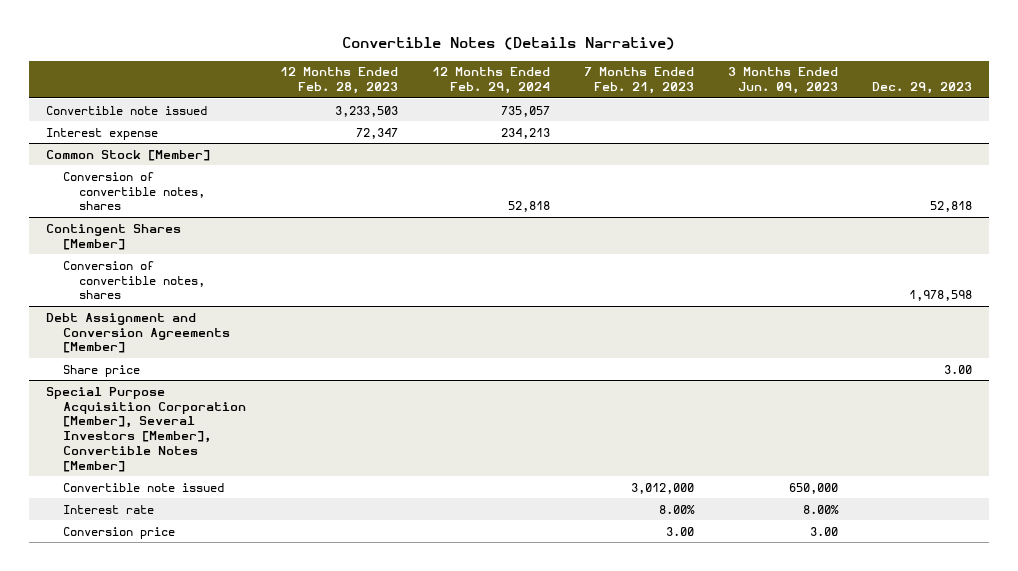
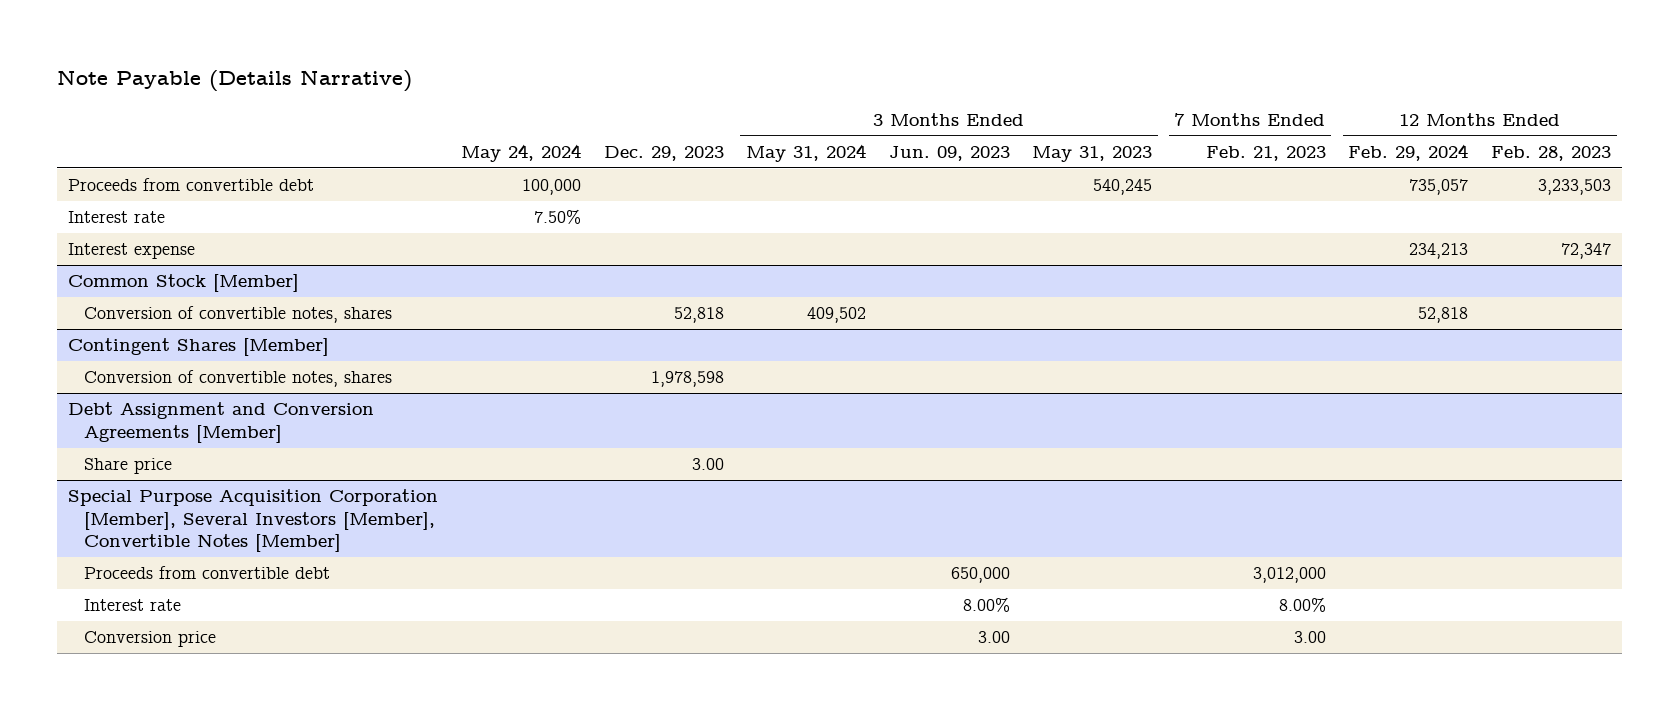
[342,37,676,51] Convertible Notes (Details Narrative) -> [57,70,413,93] Note Payable (Details Narrative)
none -> [461,144,582,163] May 24, 2024
none -> [746,144,867,163] May 31, 2024
none -> [1032,146,1153,163] May 31, 2023
[46,105,208,115] Convertible note issued -> [68,178,315,192] Proceeds from convertible debt
none -> [68,211,166,224] Interest rate
[62,482,224,492] Convertible note issued -> [84,566,331,580] Proceeds from convertible debt

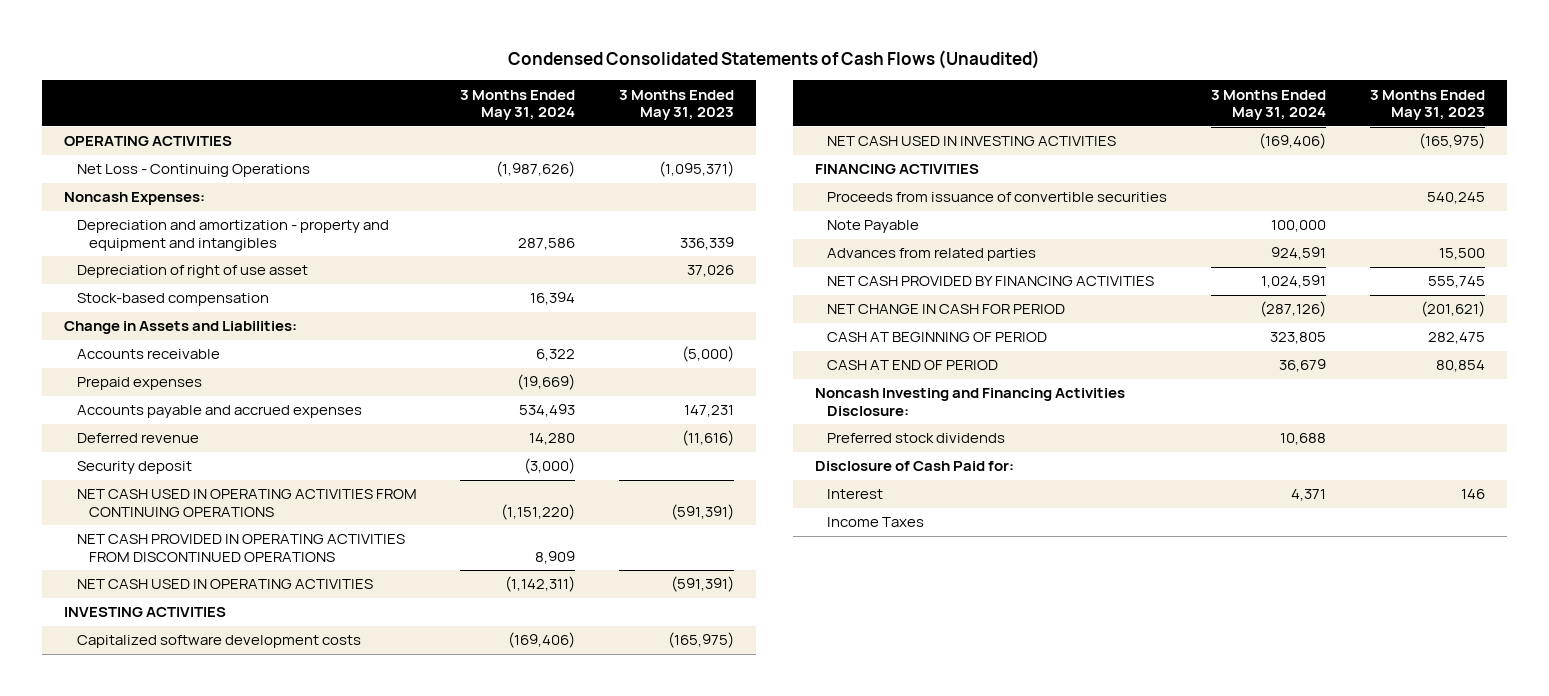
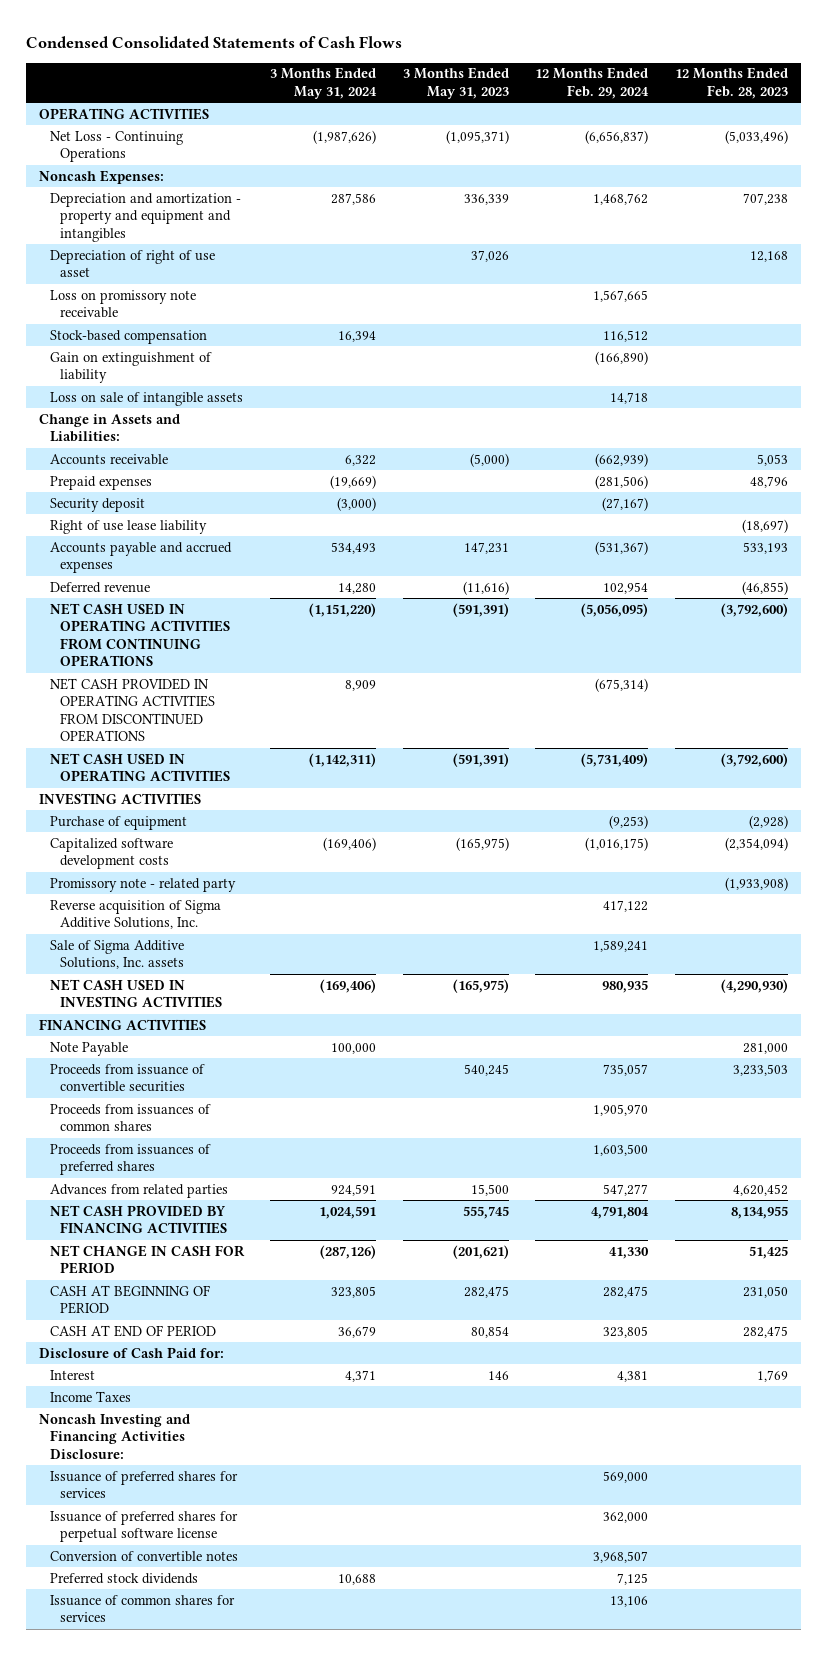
[508,50,1041,70] Condensed Consolidated Statements of Cash Flows (Unaudited) -> [26,36,403,49] Condensed Consolidated Statements of Cash Flows
none -> [535,67,650,99] 12 Months Ended Feb. 29, 2024
none -> [674,67,788,99] 12 Months Ended Feb. 28, 2023
none -> [49,289,196,319] Loss on promissory note receivable
none -> [49,351,212,384] Gain on extinguishment of liability
none -> [49,391,243,406] Loss on sale of intangible assets
[76,461,192,475] Security deposit -> [49,497,145,512] Security deposit
none -> [49,519,207,534] Right of use lease liability
none -> [49,815,187,830] Purchase of equipment
none -> [49,877,236,892] Promissory note - related party
none -> [49,899,221,930] Reverse acquisition of Sigma Additive Solutions, Inc.
none -> [49,939,185,970] Sale of Sigma Additive Solutions, Inc. assets
[827,192,1168,203] Proceeds from issuance of convertible securities -> [49,1063,205,1093] Proceeds from issuance of convertible securities
none -> [49,1103,211,1132] Proceeds from issuances of common shares
none -> [49,1143,211,1176] Proceeds from issuances of preferred shares
[814,388,1125,416] Noncash Investing and Financing Activities Disclosure: -> [39,1413,191,1459] Noncash Investing and Financing Activities Disclosure:
none -> [49,1470,238,1499] Issuance of preferred shares for services
none -> [49,1510,238,1543] Issuance of preferred shares for perpetual software license
none -> [49,1550,238,1562] Conversion of convertible notes
[827,433,1006,444] Preferred stock dividends -> [49,1572,198,1584] Preferred stock dividends
none -> [49,1594,235,1623] Issuance of common shares for services

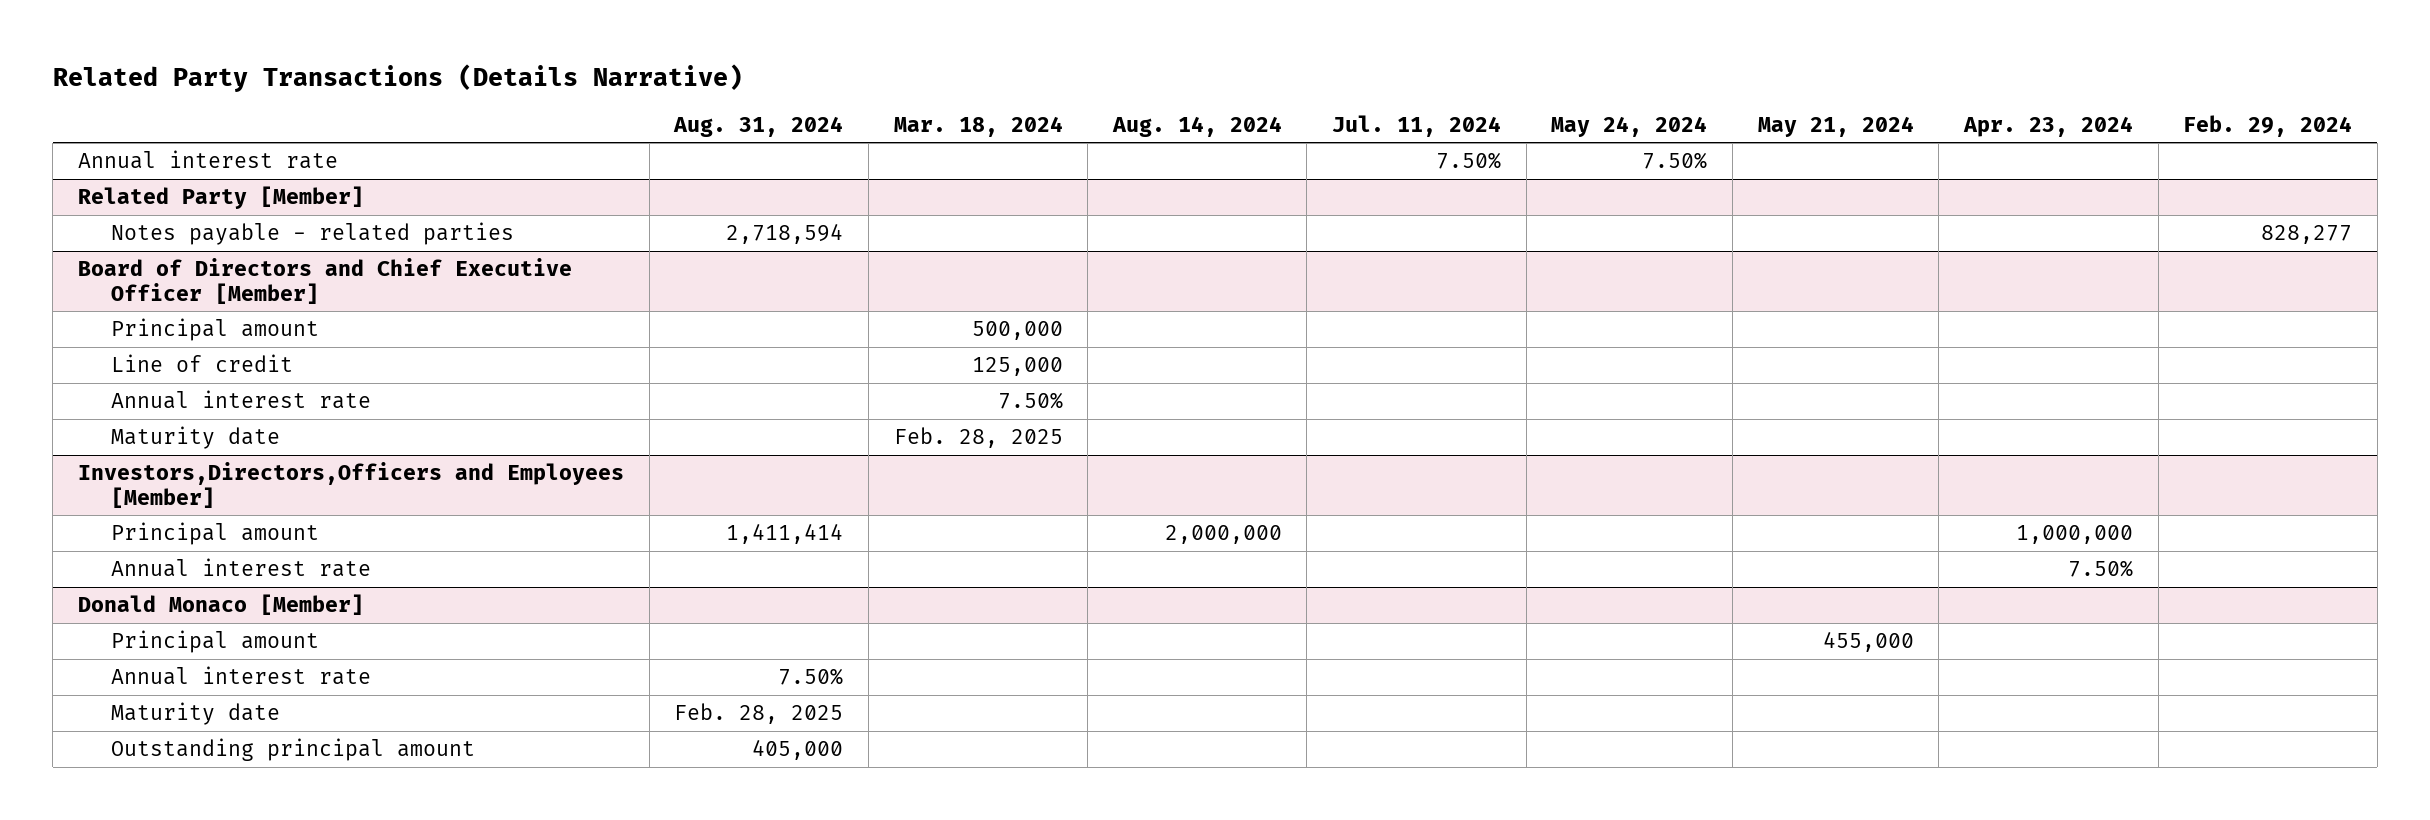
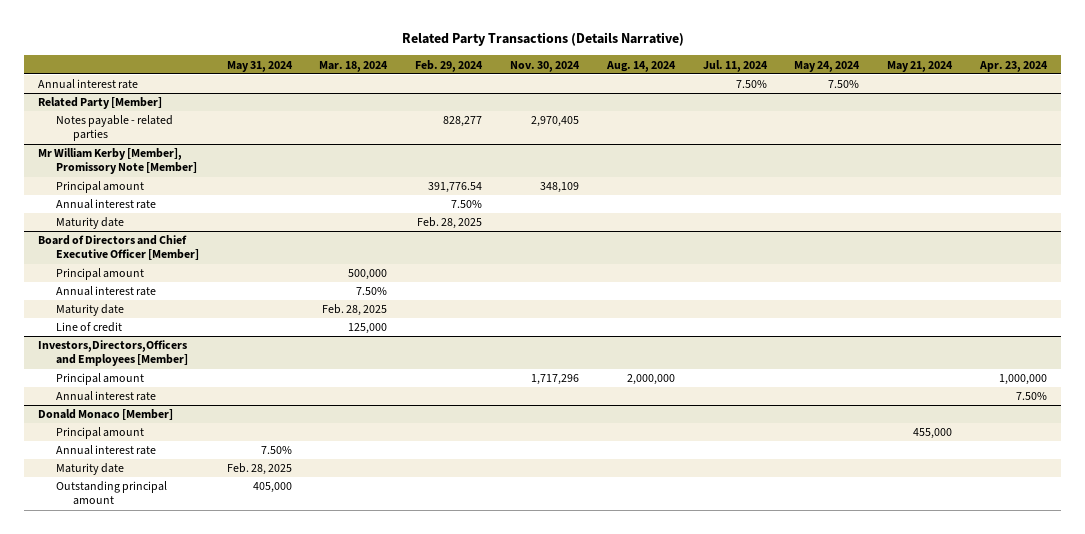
[673,115,844,137] Aug. 31, 2024 -> none
none -> [226,60,293,72] May 31, 2024
none -> [510,60,581,72] Nov. 30, 2024
none -> [38,148,197,175] Mr William Kerby [Member], Promissory Note [Member]
none -> [55,181,144,194] Principal amount
none -> [55,199,156,210] Annual interest rate
none -> [55,217,124,230] Maturity date
[110,354,293,373] Line of credit -> [55,322,122,333] Line of credit

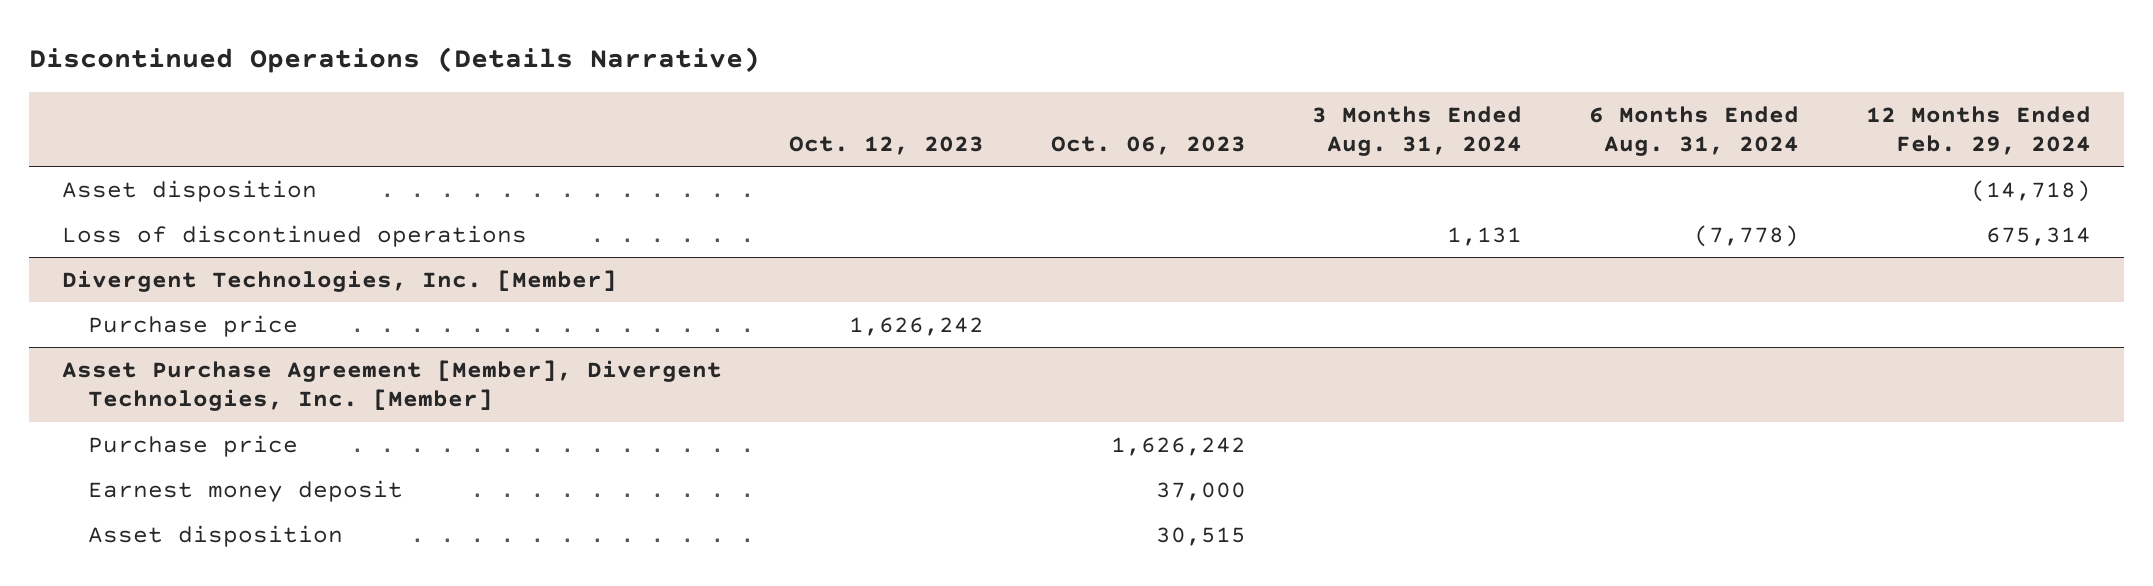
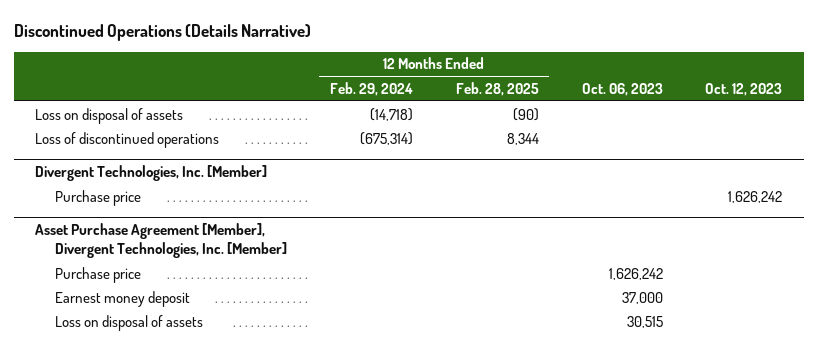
[1312,105,1523,157] 3 Months Ended Aug. 31, 2024 -> none
[1589,105,1800,157] 6 Months Ended Aug. 31, 2024 -> none
none -> [455,81,539,96] Feb. 28, 2025
[62,179,318,202] Asset disposition -> [35,107,184,124] Loss on disposal of assets
[1985,226,2091,246] 675,314 -> [359,131,413,145] (675,314)
[87,524,343,547] Asset disposition -> [54,314,203,331] Loss on disposal of assets

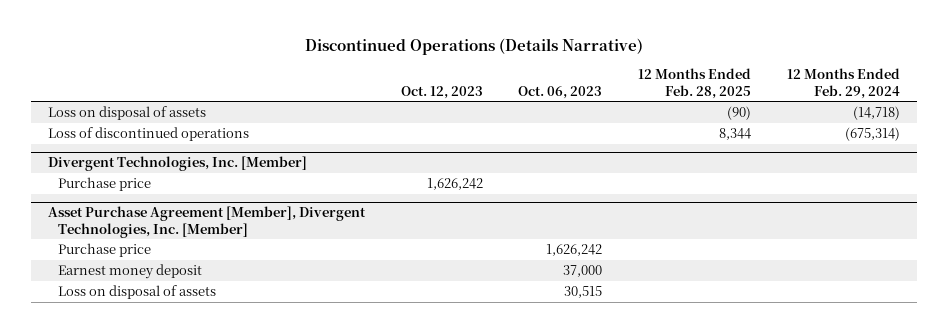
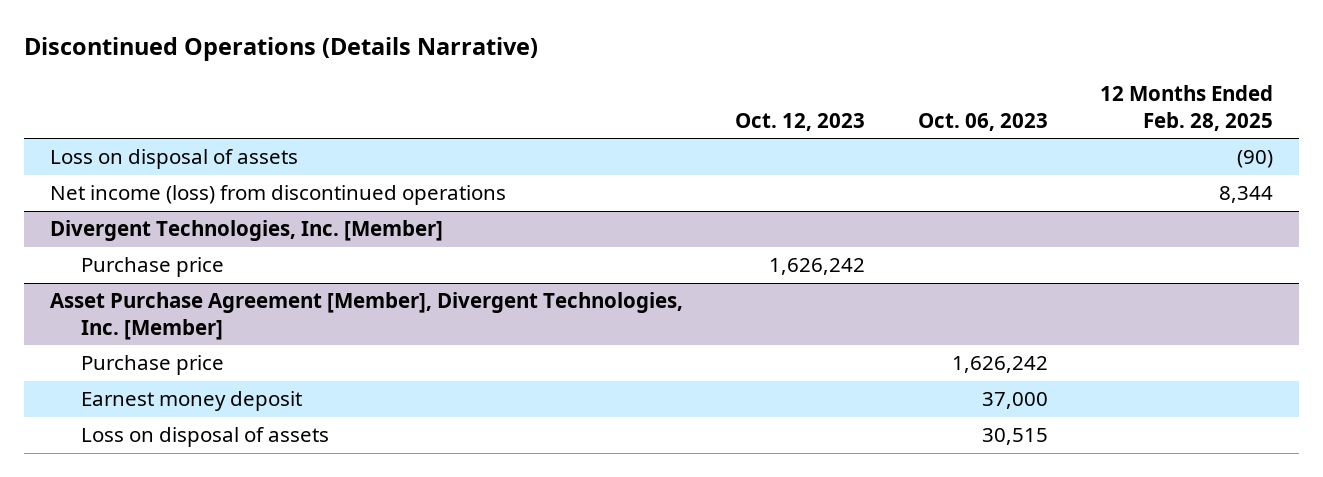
[786,68,900,99] 12 Months Ended Feb. 29, 2024 -> none
[48,127,250,142] Loss of discontinued operations -> [49,185,506,206] Net income (loss) from discontinued operations

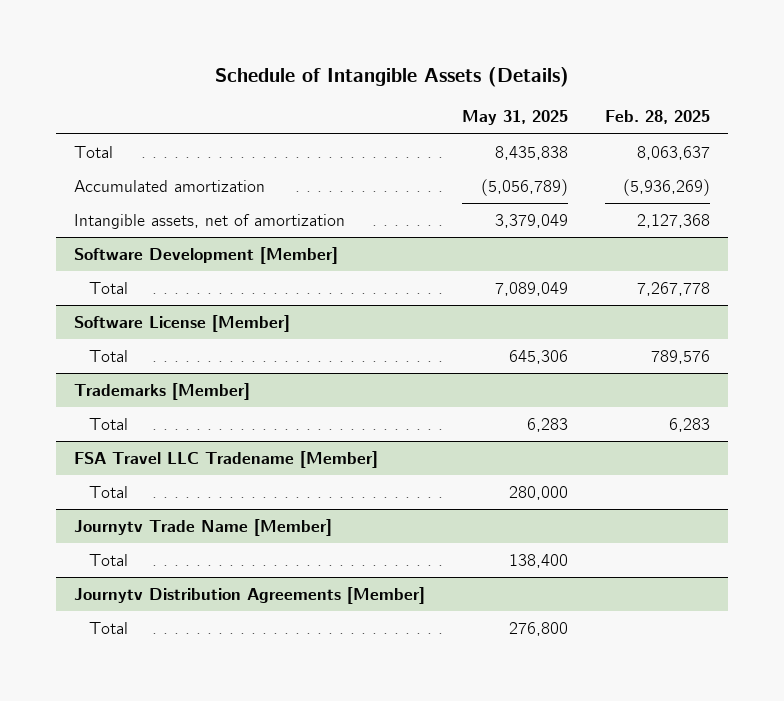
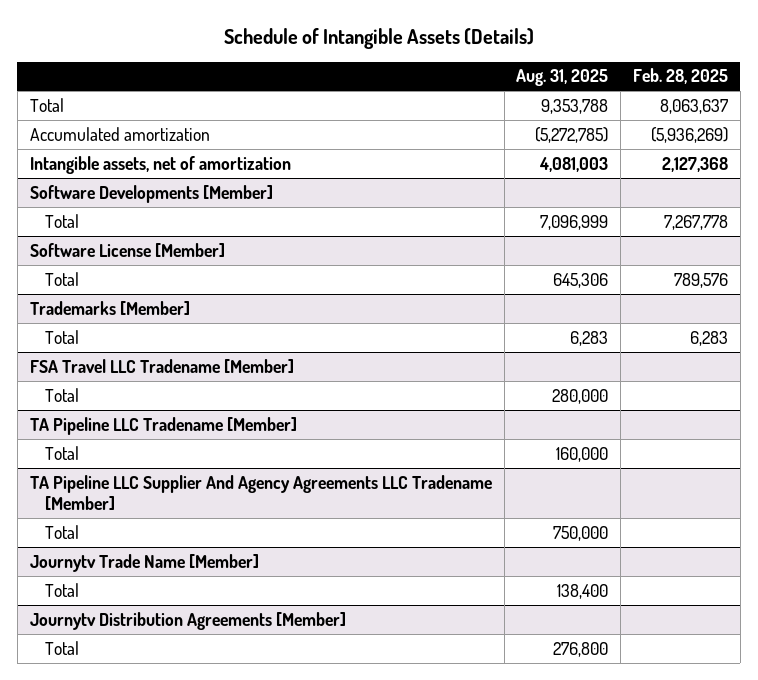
[461,110,568,126] May 31, 2025 -> none
none -> [516,69,609,87] Aug. 31, 2025
[74,247,339,265] Software Development [Member] -> [29,184,273,203] Software Developments [Member]
none -> [29,416,297,435] TA Pipeline LLC Tradename [Member]
none -> [44,445,79,460] Total
none -> [29,474,492,510] TA Pipeline LLC Supplier And Agency Agreements LLC Tradename [Member]
none -> [44,524,79,539] Total

